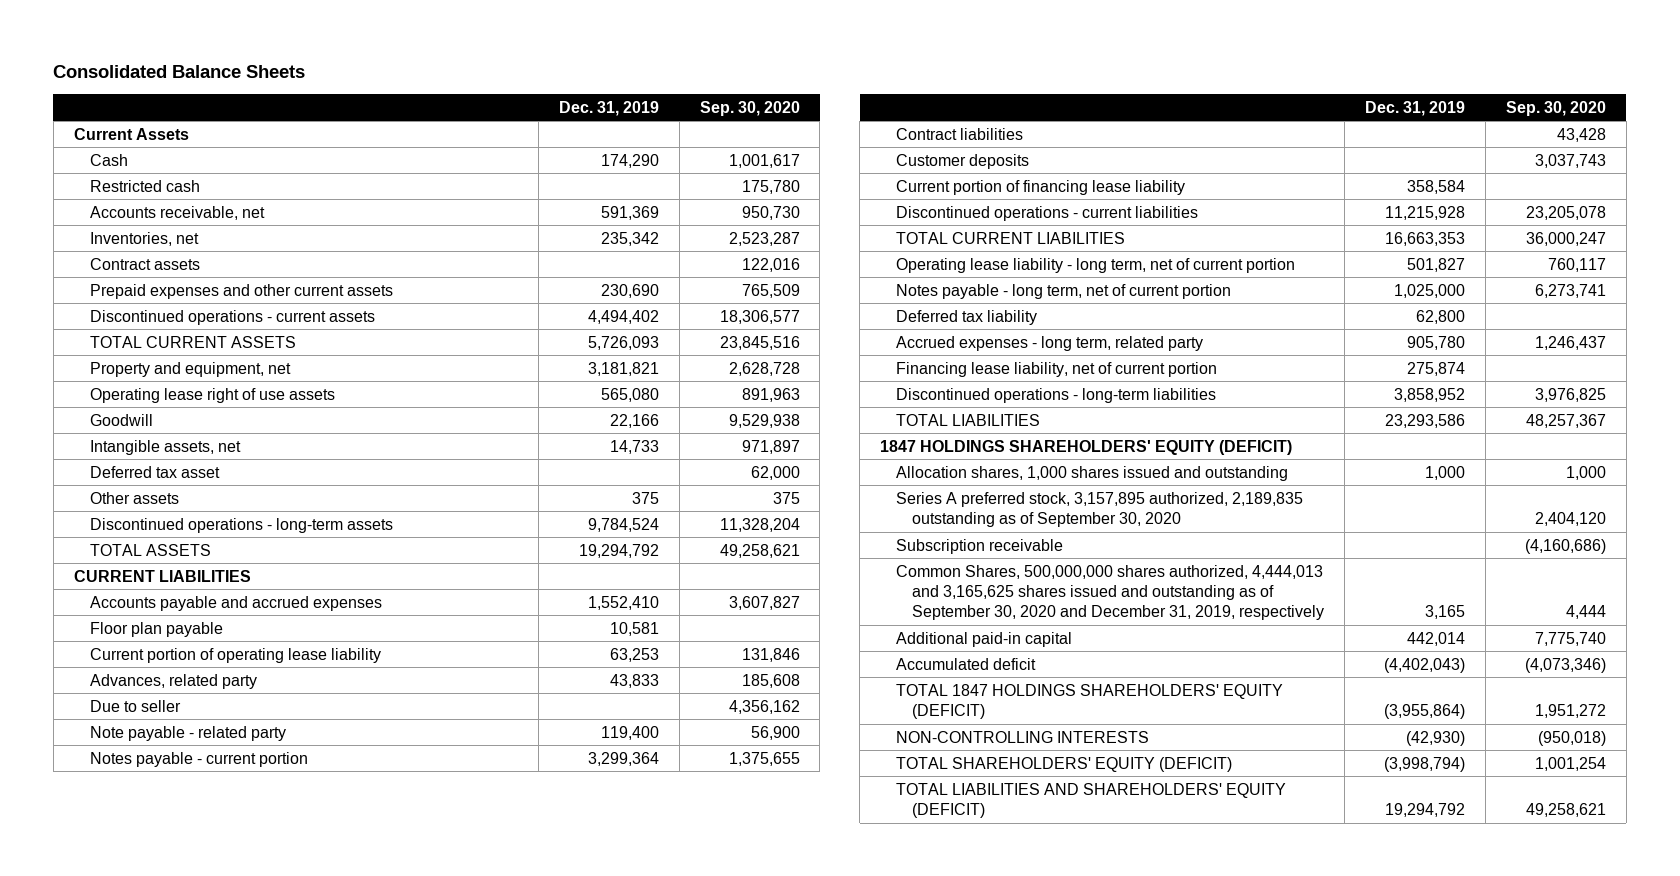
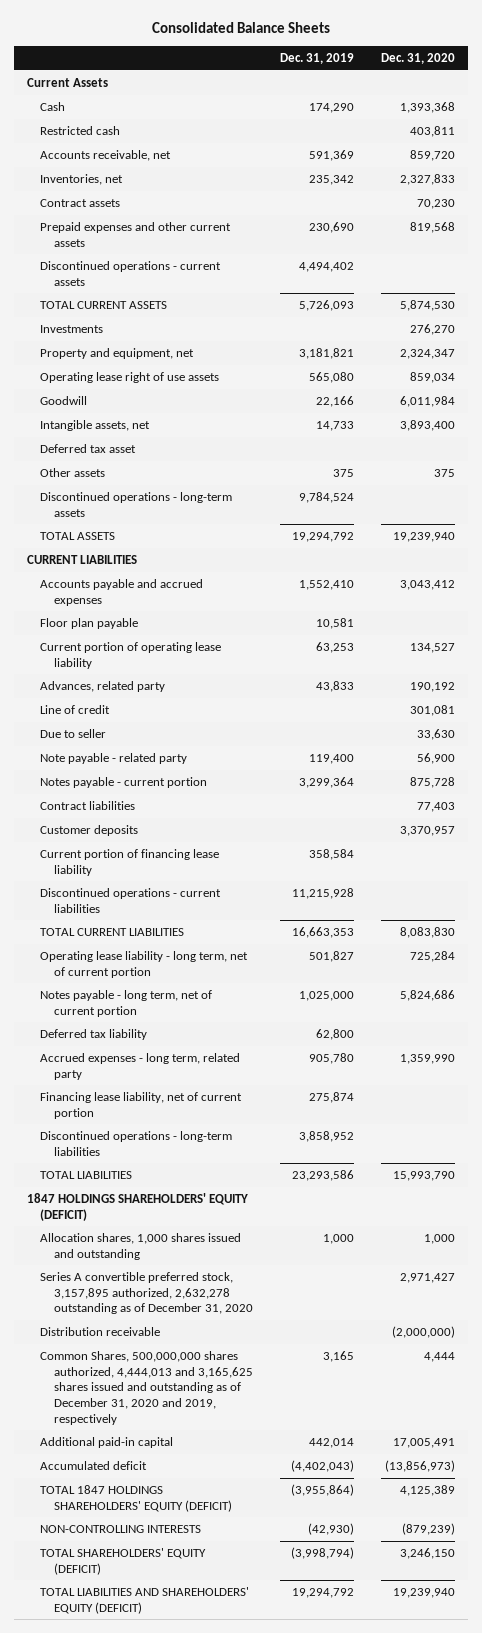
[699,100,800,116] Sep. 30, 2020 -> none
none -> [380,52,455,64] Dec. 31, 2020
none -> [40,324,104,333] Investments
none -> [40,704,111,714] Line of credit
[896,538,1064,554] Subscription receivable -> none
[896,491,1304,527] Series A preferred stock, 3,157,895 authorized, 2,189,835 outstanding as of September 30, 2020 -> [40,1271,253,1315] Series A convertible preferred stock, 3,157,895 authorized, 2,632,278 outstanding as of December 31, 2020
none -> [40,1326,161,1336] Distribution receivable
[896,564,1325,621] Common Shares, 500,000,000 shares authorized, 4,444,013 and 3,165,625 shares issued and outstanding as of September 30, 2020 and December 31, 2019, respectively -> [40,1350,253,1425] Common Shares, 500,000,000 shares authorized, 4,444,013 and 3,165,625 shares issued and outstanding as of December 31, 2020 and 2019, respectively

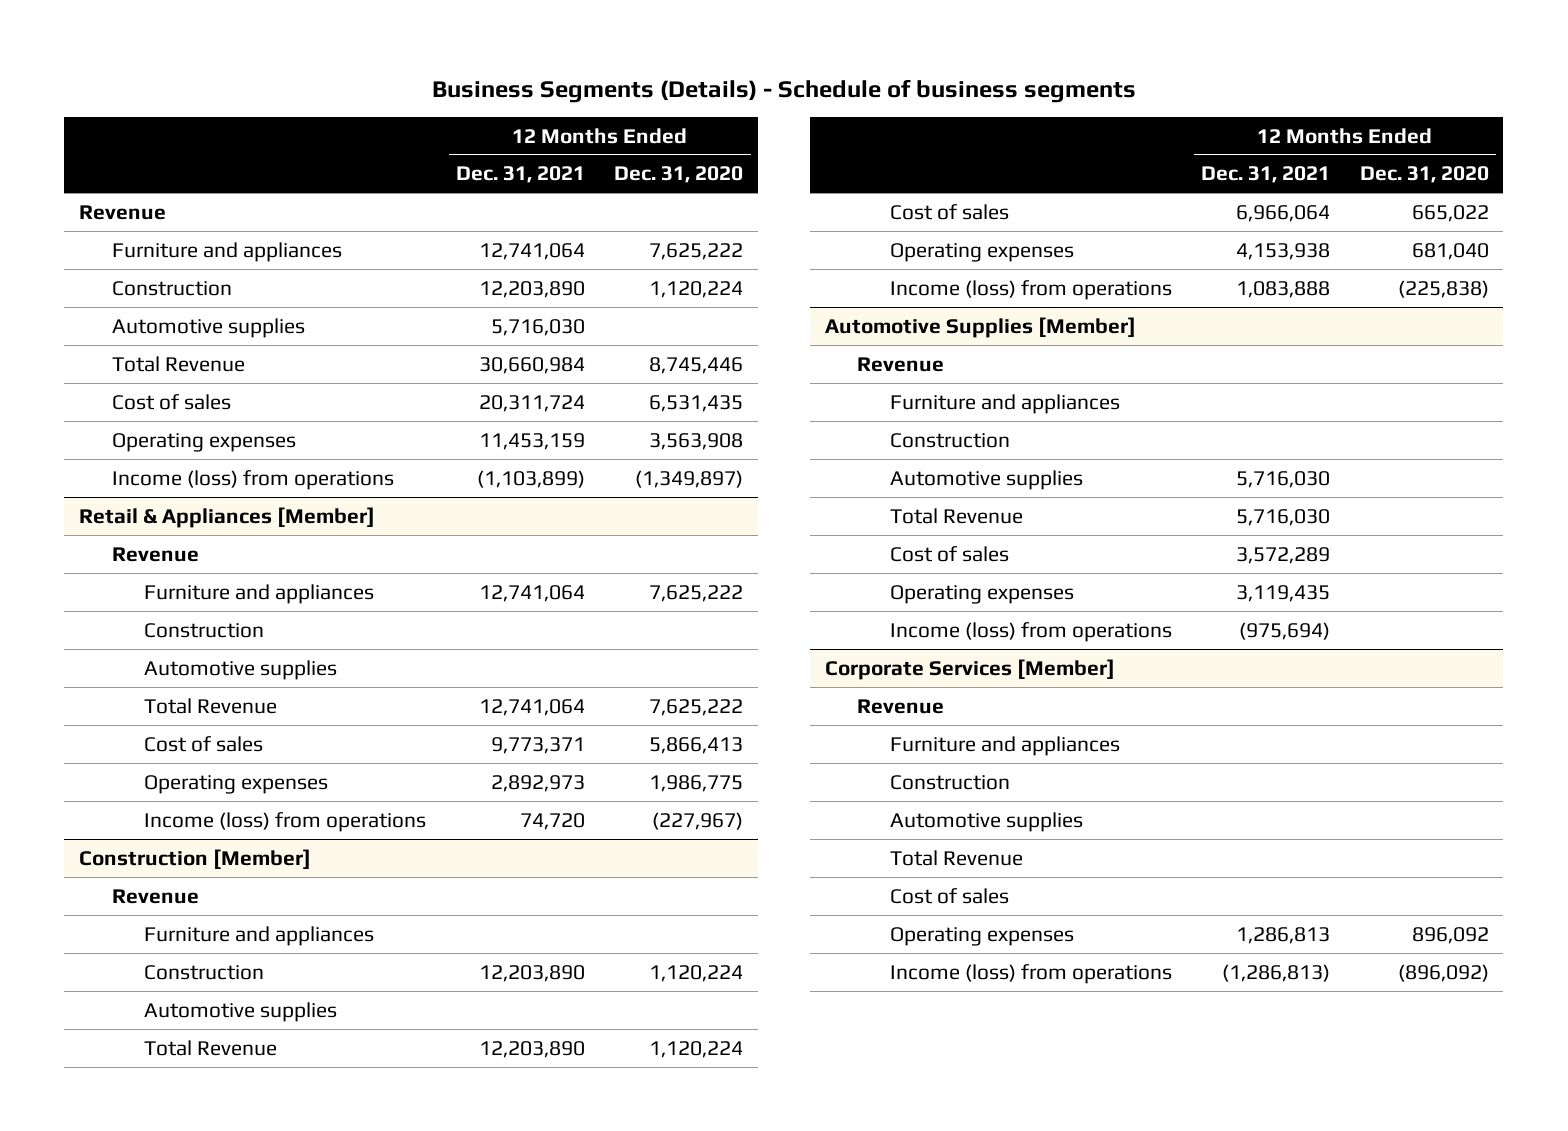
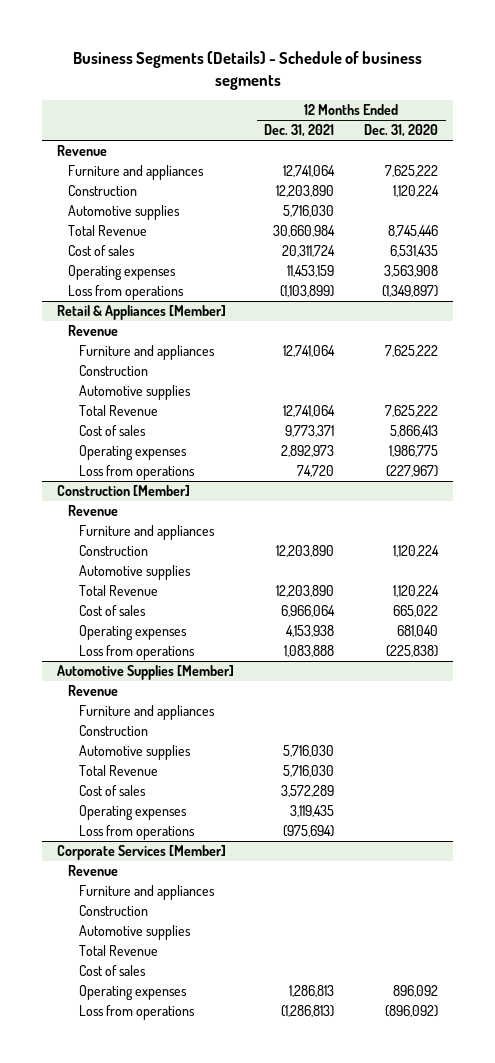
[111,469,394,490] Income (loss) from operations -> [67,285,184,301] Loss from operations
[144,811,427,832] Income (loss) from operations -> [78,465,195,481] Loss from operations
[890,279,1173,300] Income (loss) from operations -> [78,645,195,661] Loss from operations
[890,621,1173,642] Income (loss) from operations -> [78,825,195,841] Loss from operations
[890,963,1173,984] Income (loss) from operations -> [78,1005,195,1021] Loss from operations

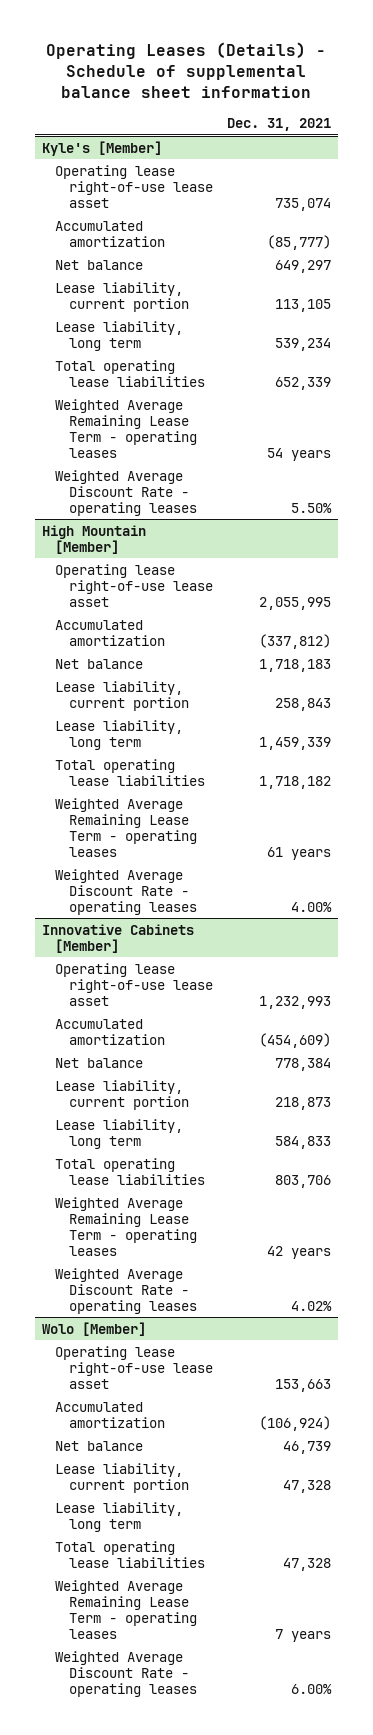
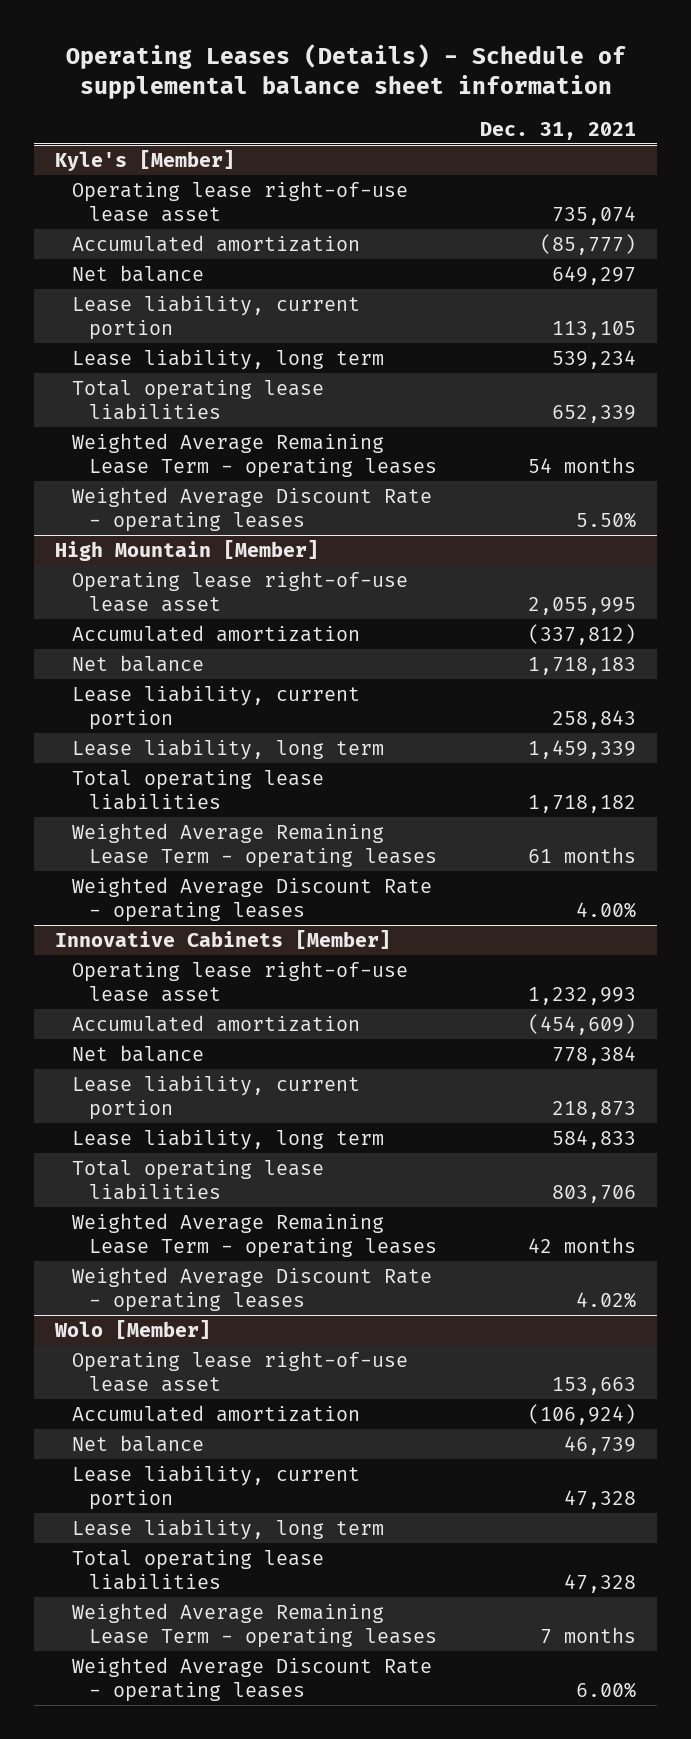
[267,447,332,461] 54 years -> [527,457,636,474] 54 months
[267,846,332,860] 61 years -> [527,847,636,864] 61 months
[267,1245,332,1259] 42 years -> [527,1237,636,1254] 42 months
[275,1628,332,1642] 7 years -> [539,1627,636,1645] 7 months

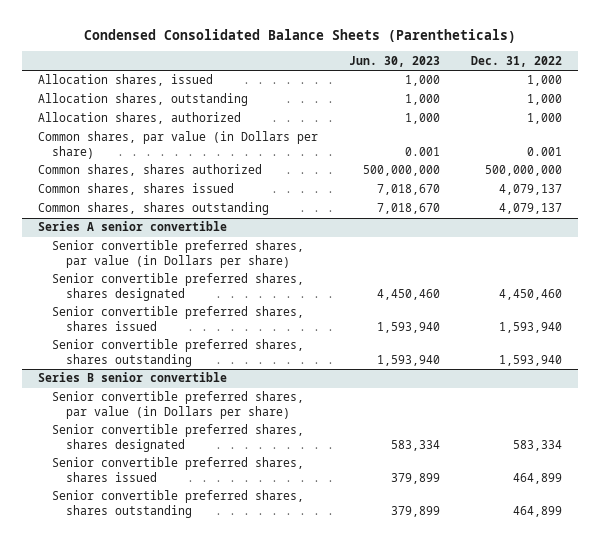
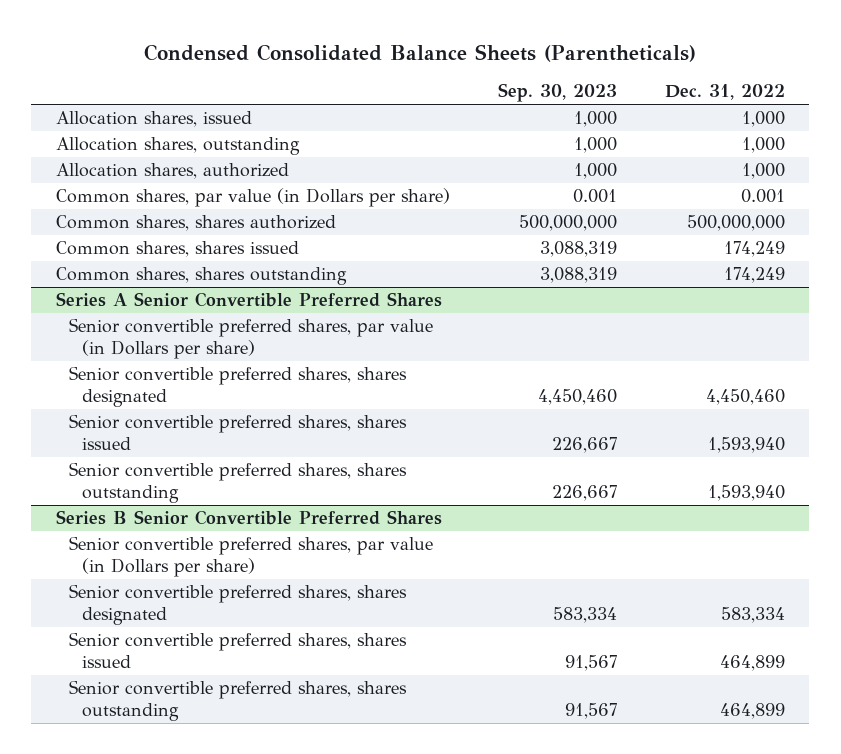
[349,55,441,67] Jun. 30, 2023 -> none
none -> [497,83,617,103] Sep. 30, 2023
[499,184,563,196] 4,079,137 -> [724,241,786,258] 174,249
[499,203,563,215] 4,079,137 -> [724,267,786,284] 174,249
[37,221,227,232] Series A senior convertible -> [55,292,442,308] Series A Senior Convertible Preferred Shares
[37,372,227,383] Series B senior convertible -> [55,510,442,526] Series B Senior Convertible Preferred Shares

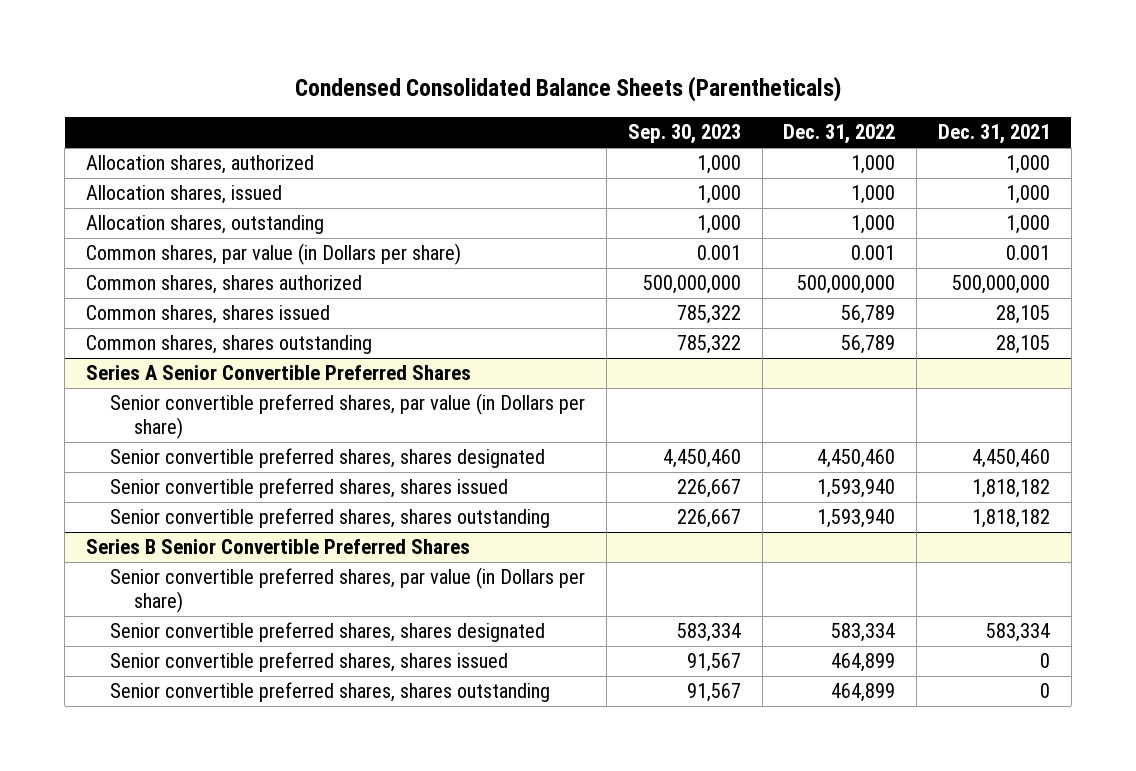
none -> [938,124,1051,145] Dec. 31, 2021
[55,163,289,180] Allocation shares, authorized -> [86,155,315,175] Allocation shares, authorized
[539,241,617,258] 3,088,319 -> [676,305,741,325] 785,322
[724,241,786,258] 174,249 -> [841,305,896,325] 56,789
[539,267,617,284] 3,088,319 -> [676,335,741,355] 785,322
[724,267,786,284] 174,249 -> [841,335,896,355] 56,789

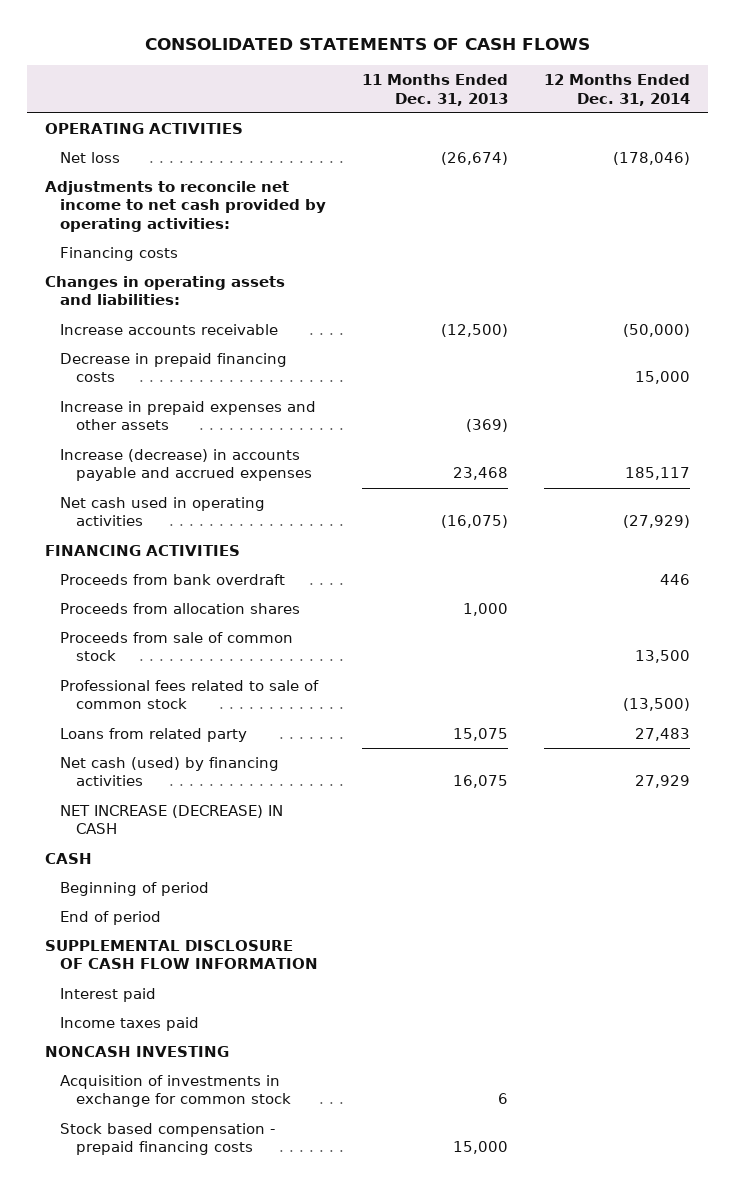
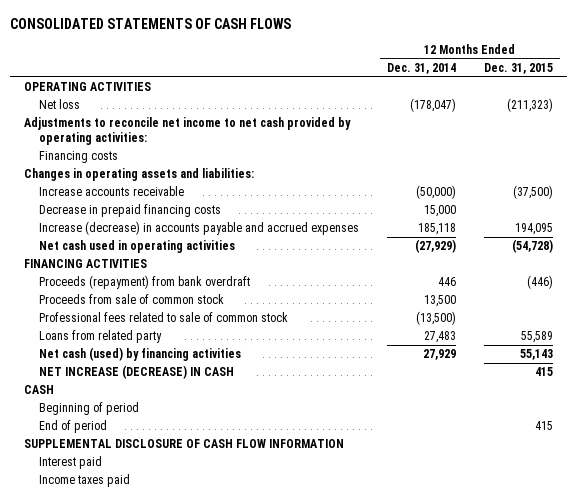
[362,74,509,106] 11 Months Ended Dec. 31, 2013 -> none
none -> [483,62,553,74] Dec. 31, 2015
[612,152,690,166] (178,046) -> [409,98,456,113] (178,047)
[60,401,317,431] Increase in prepaid expenses and other assets -> none
[624,467,690,481] 185,117 -> [417,223,456,236] 185,118
[60,603,301,615] Proceeds from allocation shares -> none
[60,574,286,586] Proceeds from bank overdraft -> [38,275,250,290] Proceeds (repayment) from bank overdraft
[45,1046,230,1058] NONCASH INVESTING -> none
[60,1075,291,1108] Acquisition of investments in exchange for common stock -> none
[60,1123,276,1156] Stock based compensation - prepaid financing costs -> none

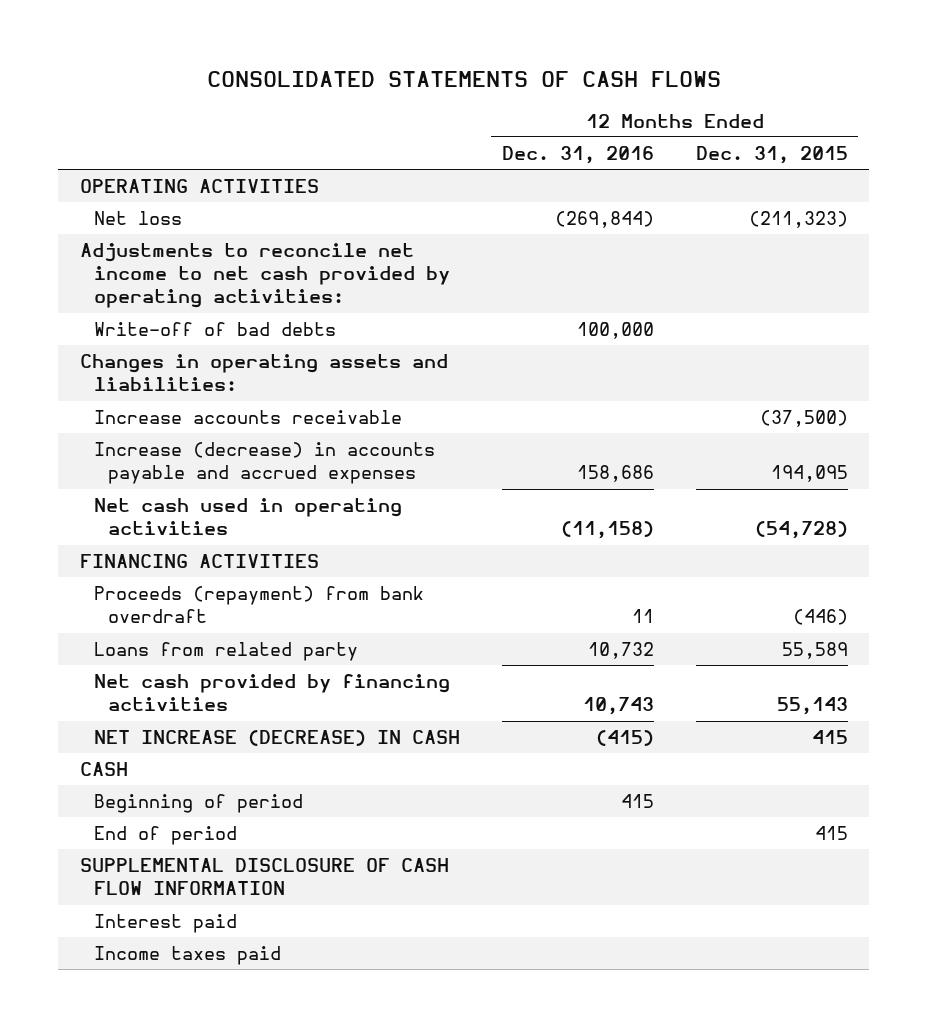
[386,62,456,74] Dec. 31, 2014 -> none
none -> [501,146,654,165] Dec. 31, 2016
[38,151,118,164] Financing costs -> none
none -> [93,322,336,337] Write-off of bad debts
[38,204,221,218] Decrease in prepaid financing costs -> none
[38,294,224,305] Proceeds from sale of common stock -> none
[38,312,288,323] Professional fees related to sale of common stock -> none
[38,347,241,362] Net cash (used) by financing activities -> [93,674,450,712] Net cash provided by financing activities

